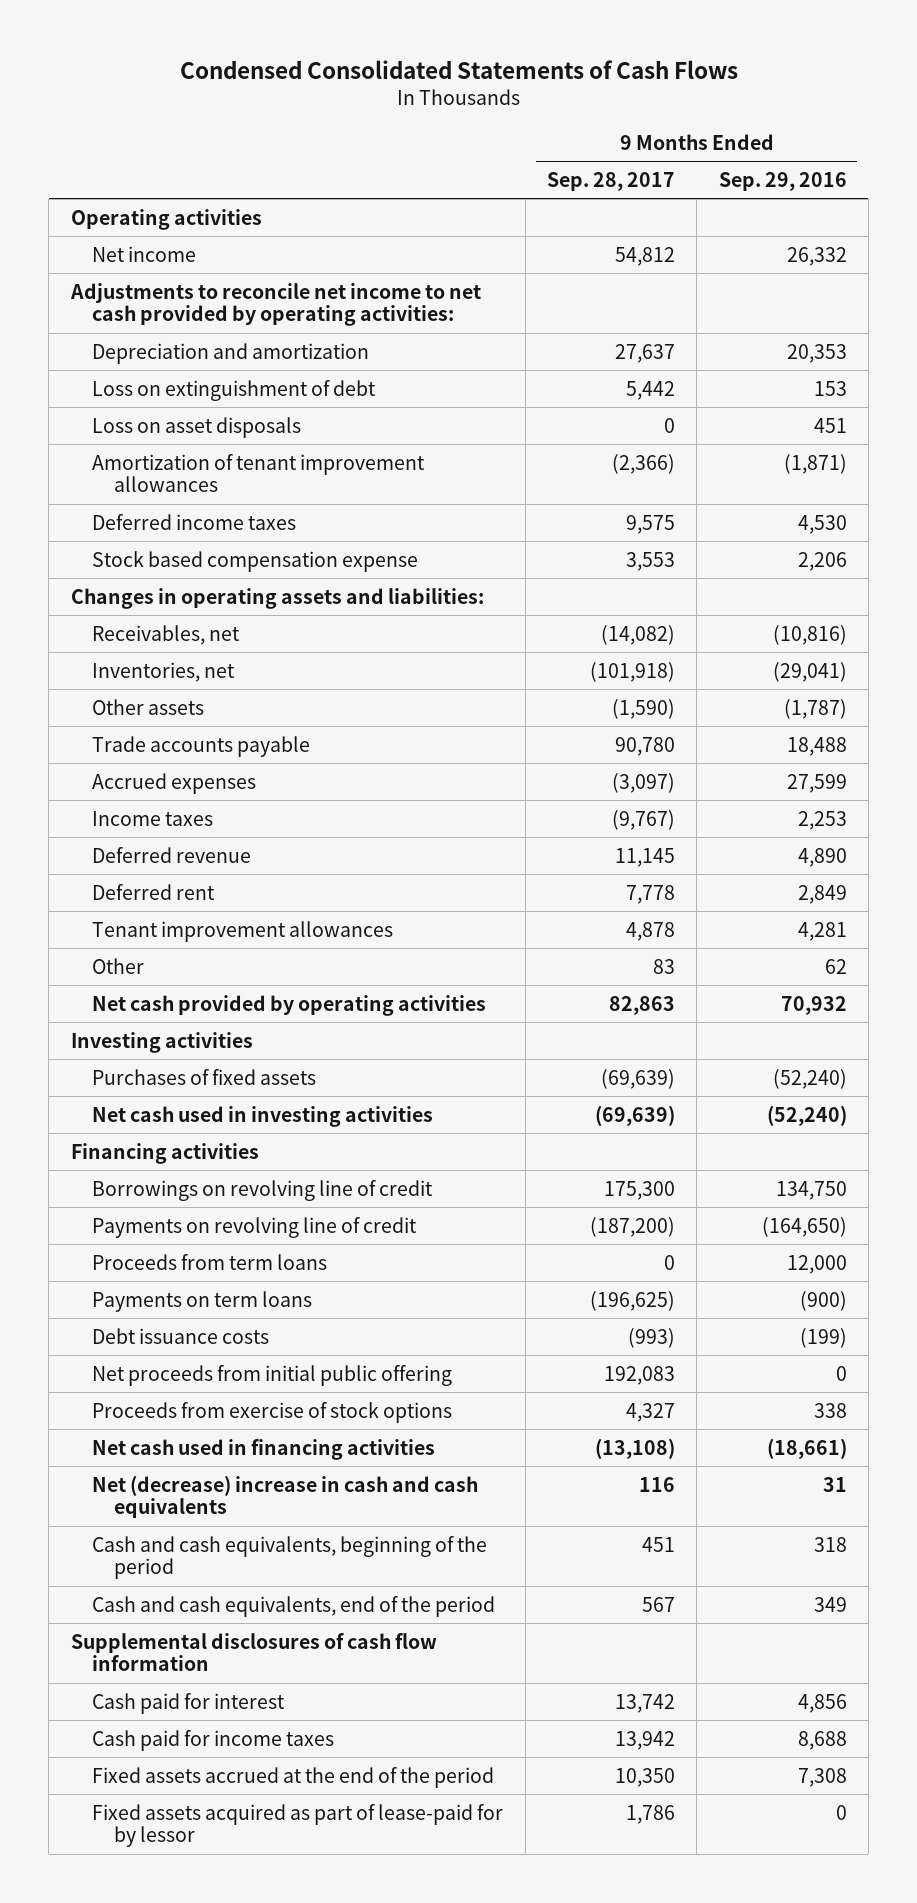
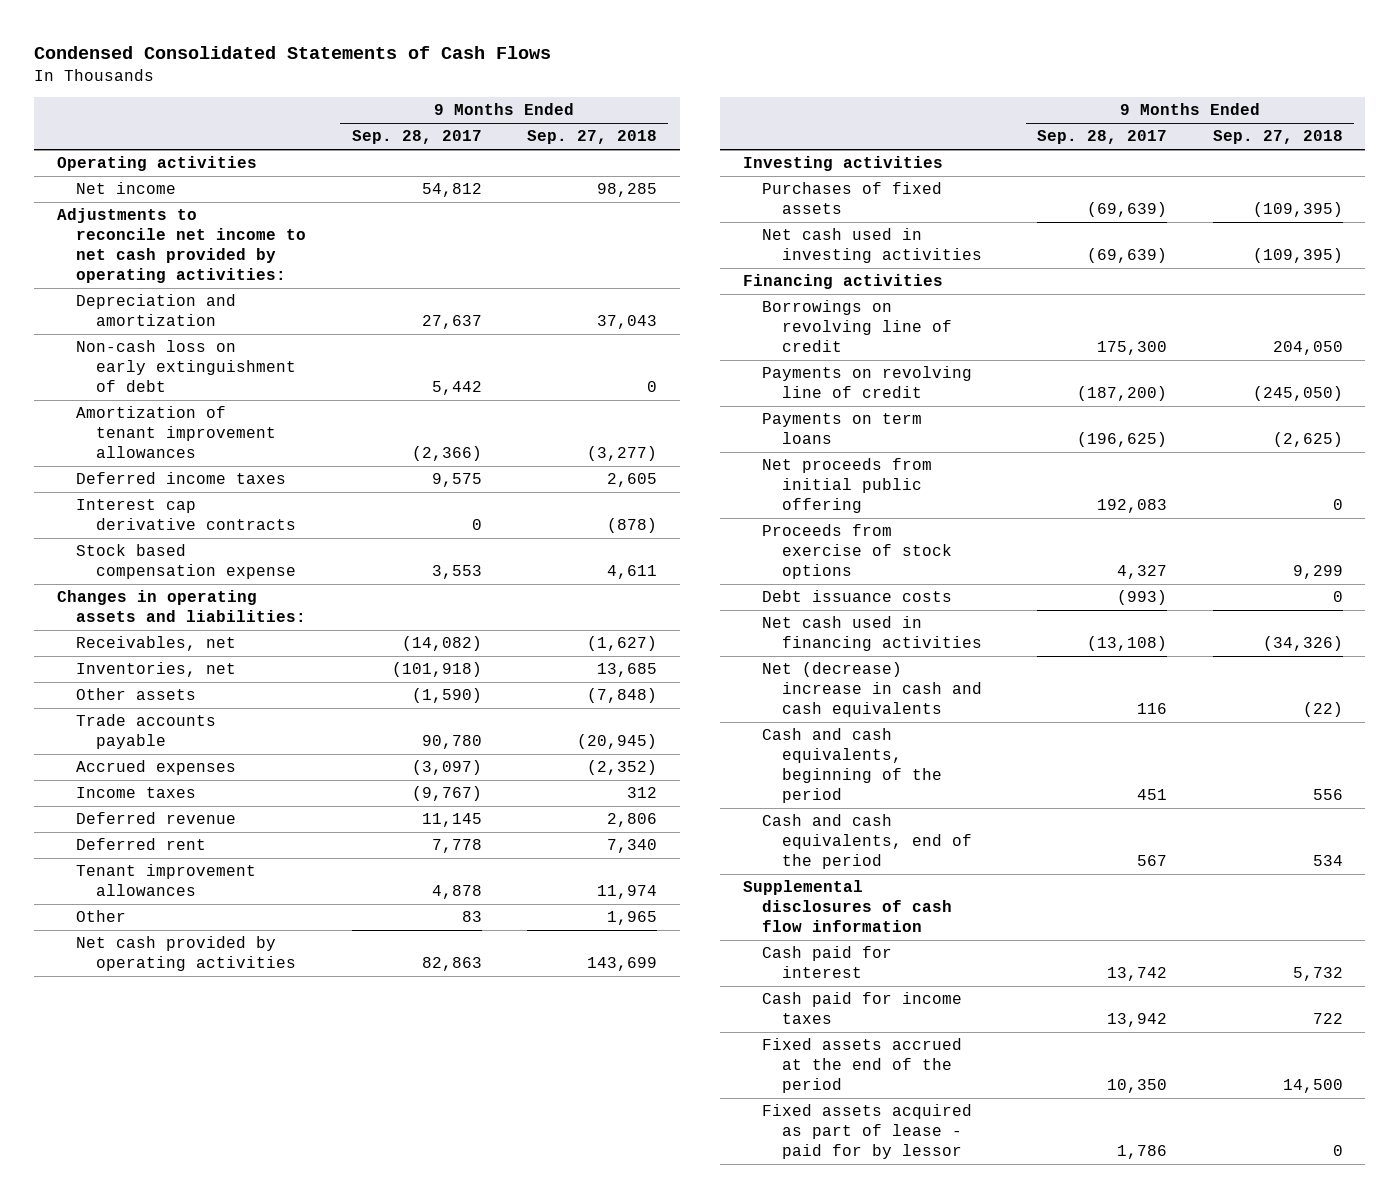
[718,172,847,192] Sep. 29, 2016 -> none
none -> [527,130,658,145] Sep. 27, 2018
[92,416,302,438] Loss on asset disposals -> none
[92,379,377,401] Loss on extinguishment of debt -> [76,340,296,393] Non-cash loss on early extinguishment of debt
none -> [76,499,296,531] Interest cap derivative contracts
[92,1253,328,1270] Proceeds from term loans -> none
[92,1327,270,1344] Debt issuance costs -> [762,590,953,603] Debt issuance costs
[92,1803,504,1848] Fixed assets acquired as part of lease-paid for by lessor -> [762,1104,973,1160] Fixed assets acquired as part of lease - paid for by lessor

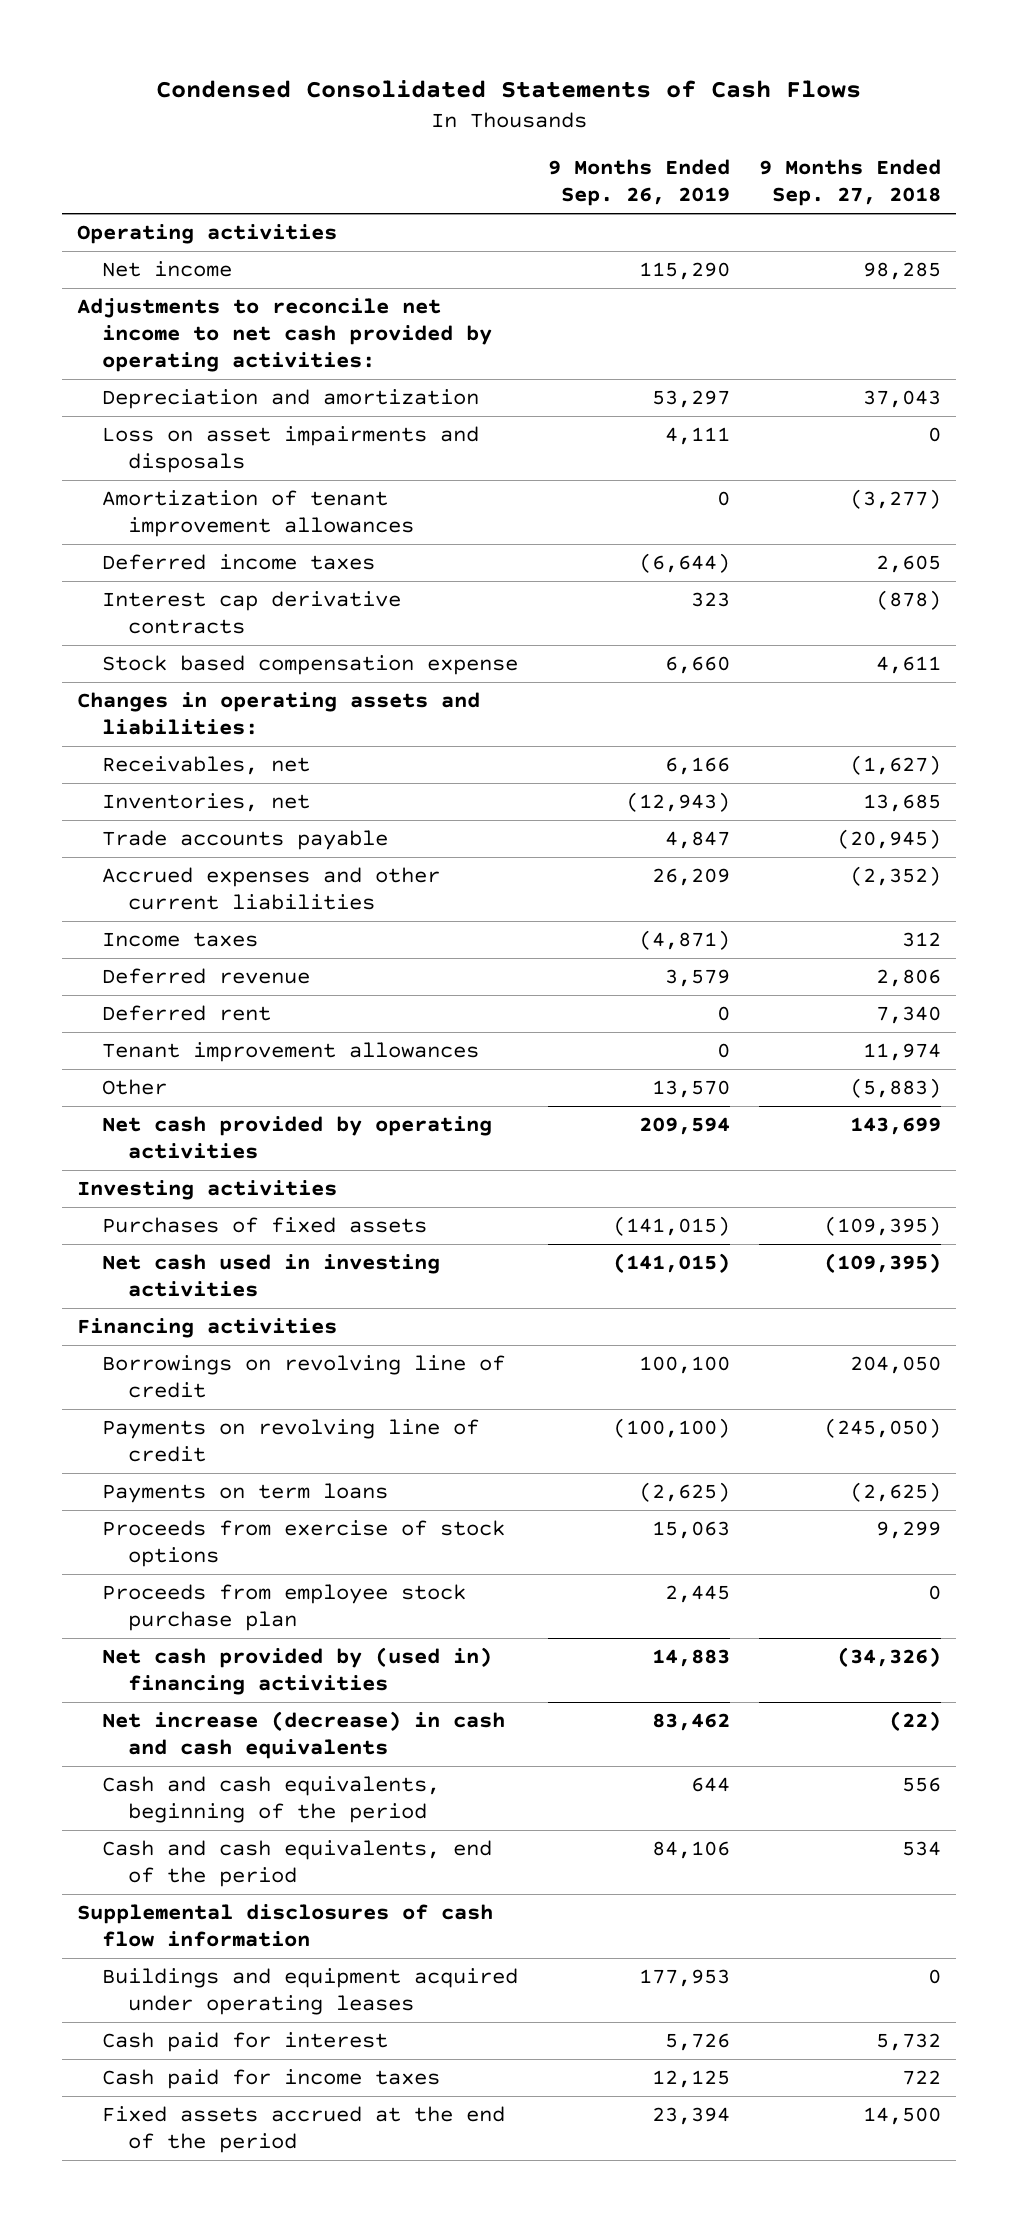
[351,130,482,145] Sep. 28, 2017 -> none
none -> [547,159,730,207] 9 Months Ended Sep. 26, 2019
[76,340,296,393] Non-cash loss on early extinguishment of debt -> none
none -> [102,426,480,473] Loss on asset impairments and disposals
[76,688,197,701] Other assets -> none
[76,760,237,776] Accrued expenses -> [102,867,441,910] Accrued expenses and other current liabilities
[607,911,658,926] 1,965 -> [849,1078,941,1099] (5,883)
[762,458,933,514] Net proceeds from initial public offering -> none
[762,590,953,603] Debt issuance costs -> none
none -> [102,1584,467,1631] Proceeds from employee stock purchase plan
[762,616,982,652] Net cash used in financing activities -> [102,1647,493,1695] Net cash provided by (used in) financing activities
[762,662,982,718] Net (decrease) increase in cash and cash equivalents -> [102,1711,506,1759] Net increase (decrease) in cash and cash equivalents
none -> [102,1968,519,2015] Buildings and equipment acquired under operating leases
[762,1104,973,1160] Fixed assets acquired as part of lease - paid for by lessor -> none

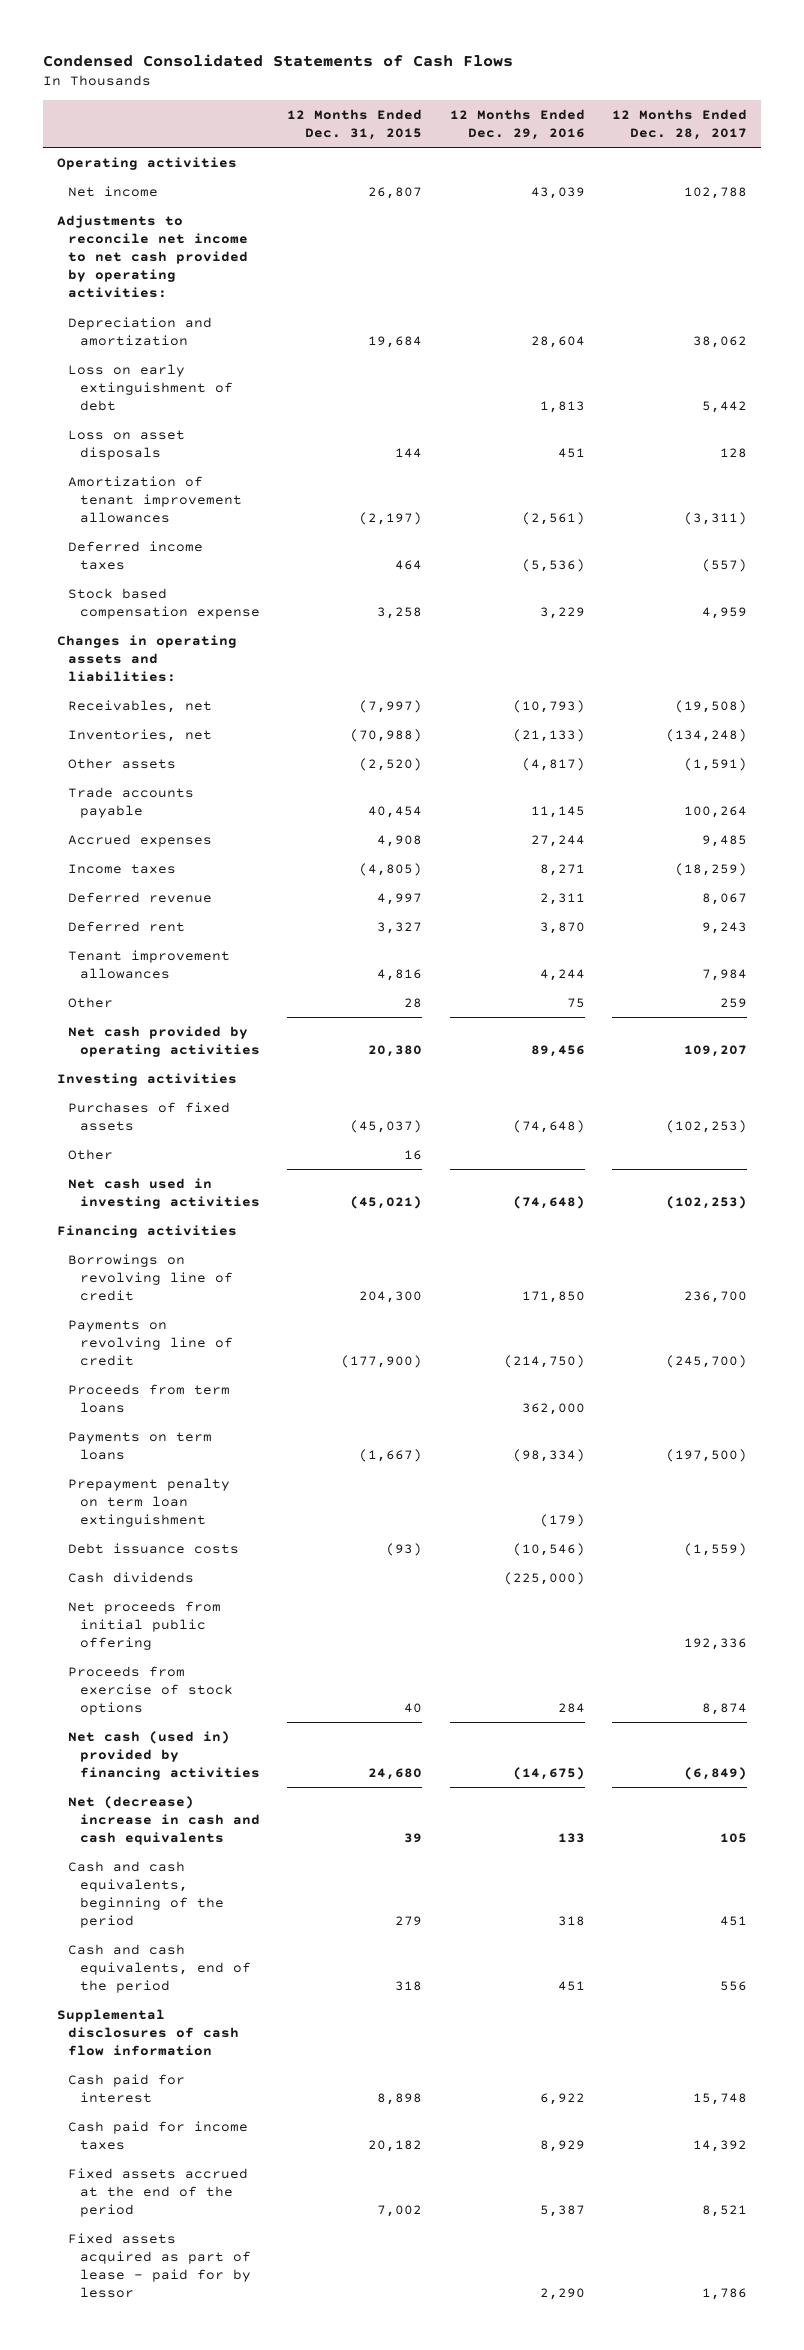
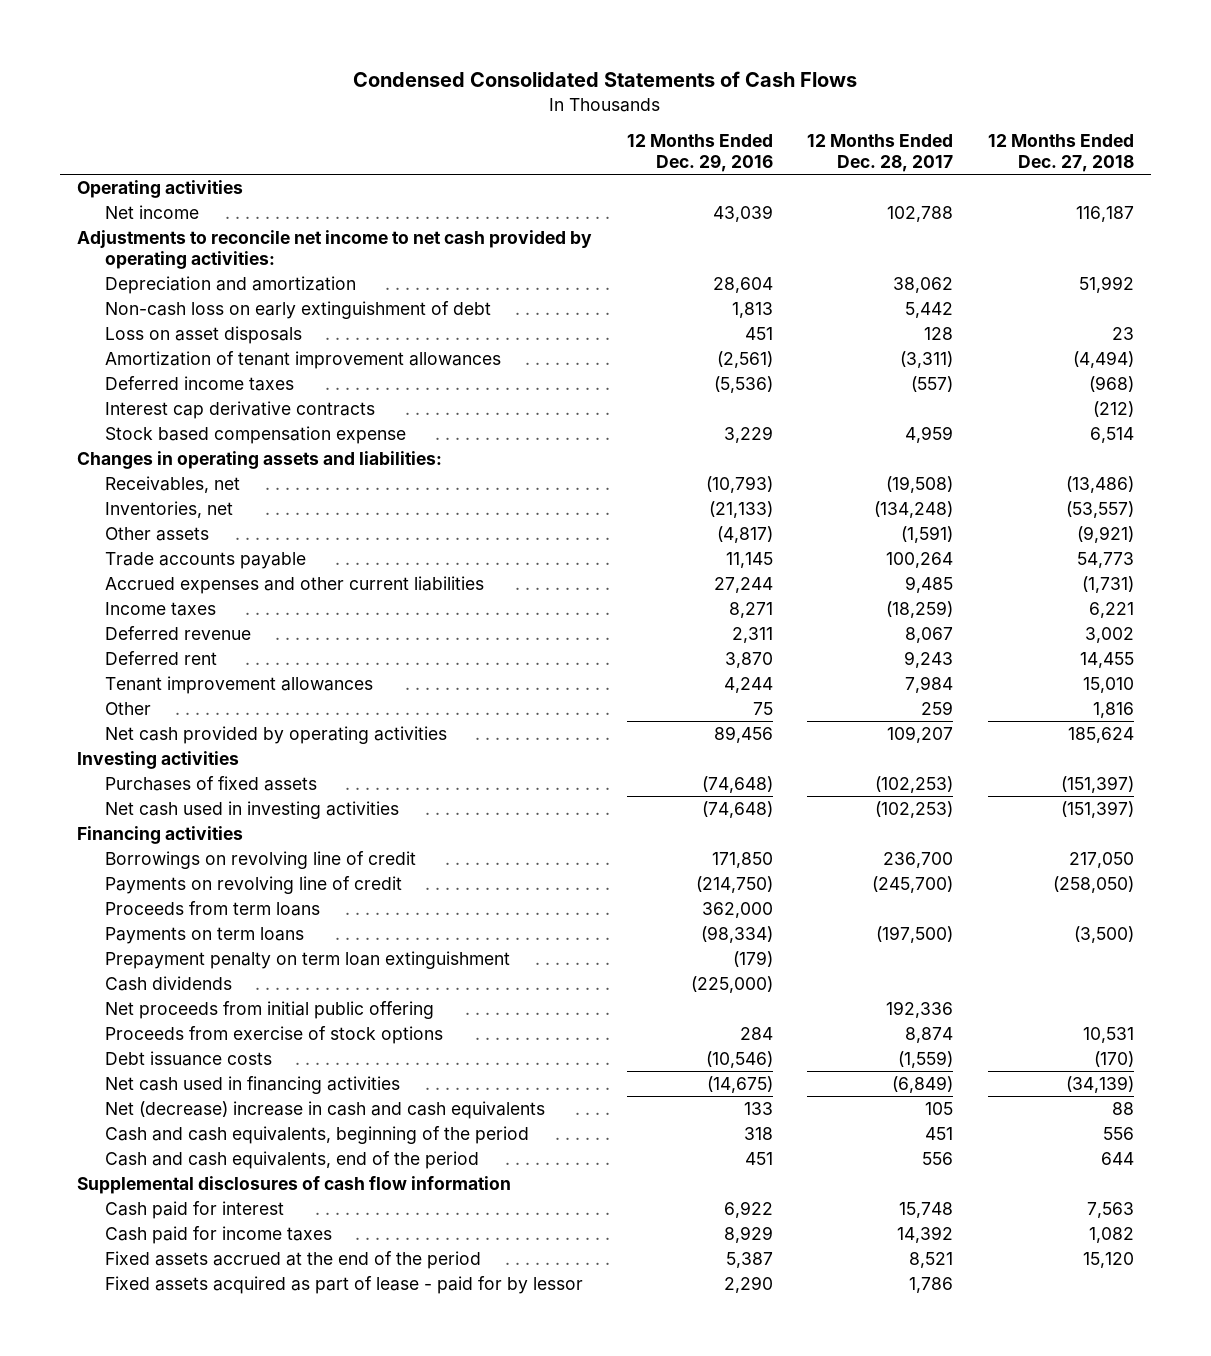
[287,108,423,140] 12 Months Ended Dec. 31, 2015 -> none
none -> [987,134,1134,173] 12 Months Ended Dec. 27, 2018
[68,363,233,412] Loss on early extinguishment of debt -> [105,300,492,319] Non-cash loss on early extinguishment of debt
none -> [105,400,376,419] Interest cap derivative contracts
[68,833,213,847] Accrued expenses -> [105,575,485,594] Accrued expenses and other current liabilities
[68,1148,114,1160] Other -> none
[68,1542,240,1554] Debt issuance costs -> [105,1050,273,1066] Debt issuance costs
[68,1730,260,1781] Net cash (used in) provided by financing activities -> [105,1075,401,1094] Net cash used in financing activities

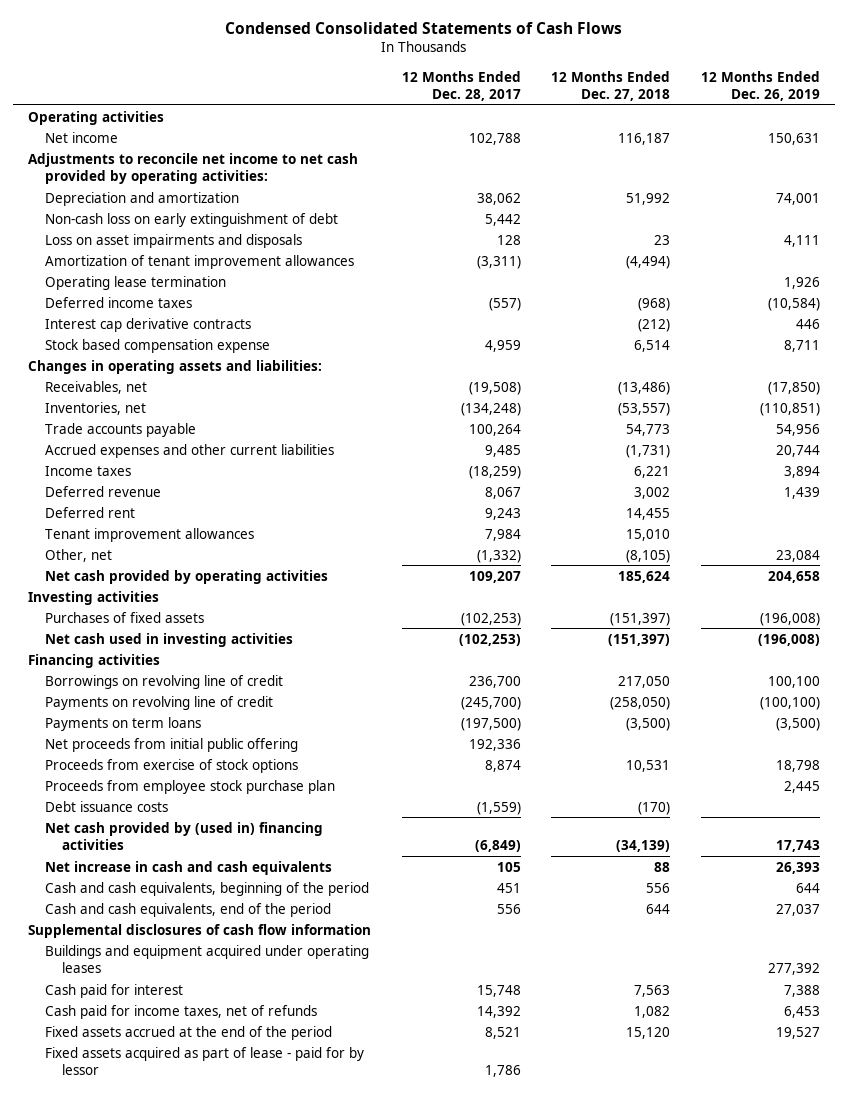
[626,134,773,173] 12 Months Ended Dec. 29, 2016 -> none
none -> [701,70,821,101] 12 Months Ended Dec. 26, 2019
[105,325,303,344] Loss on asset disposals -> [45,233,303,248] Loss on asset impairments and disposals
none -> [45,275,227,290] Operating lease termination
[105,526,210,541] Other assets -> none
[105,701,152,715] Other -> [45,548,113,562] Other, net
[921,700,954,715] 259 -> [476,549,521,563] (1,332)
[1092,701,1134,718] 1,816 -> [626,549,671,563] (8,105)
[105,900,321,916] Proceeds from term loans -> none
[105,950,511,969] Prepayment penalty on term loan extinguishment -> none
[105,975,233,991] Cash dividends -> none
none -> [45,779,336,794] Proceeds from employee stock purchase plan
[105,1075,401,1094] Net cash used in financing activities -> [45,821,324,850] Net cash provided by (used in) financing activities
[105,1100,546,1119] Net (decrease) increase in cash and cash equivalents -> [45,860,333,875] Net increase in cash and cash equivalents
none -> [45,944,370,973] Buildings and equipment acquired under operating leases
[105,1225,333,1244] Cash paid for income taxes -> [45,1004,318,1019] Cash paid for income taxes, net of refunds

